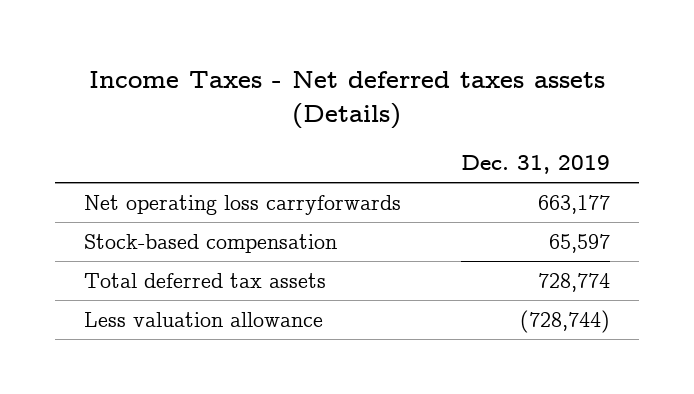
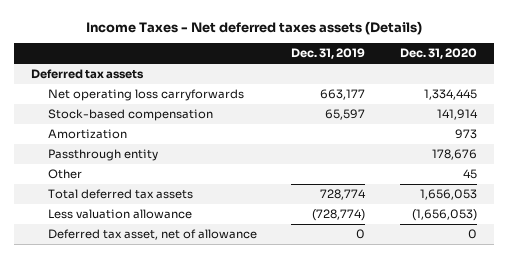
none -> [399,48,477,60] Dec. 31, 2020
none -> [30,69,144,80] Deferred tax assets
none -> [47,129,127,140] Amortization
none -> [47,149,158,162] Passthrough entity
none -> [47,169,82,180] Other
[519,310,610,334] (728,744) -> [312,209,366,222] (728,774)
none -> [47,229,257,241] Deferred tax asset, net of allowance

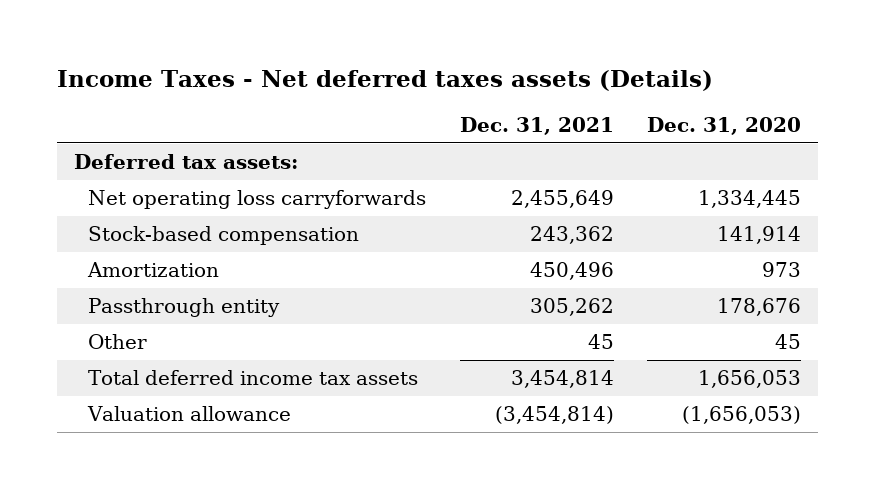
[291,48,366,60] Dec. 31, 2019 -> none
none -> [459,116,614,135] Dec. 31, 2021
[30,69,144,80] Deferred tax assets -> [73,154,298,170] Deferred tax assets:
[47,229,257,241] Deferred tax asset, net of allowance -> none
[47,189,193,200] Total deferred tax assets -> [88,370,419,386] Total deferred income tax assets
[47,209,192,220] Less valuation allowance -> [87,406,292,422] Valuation allowance

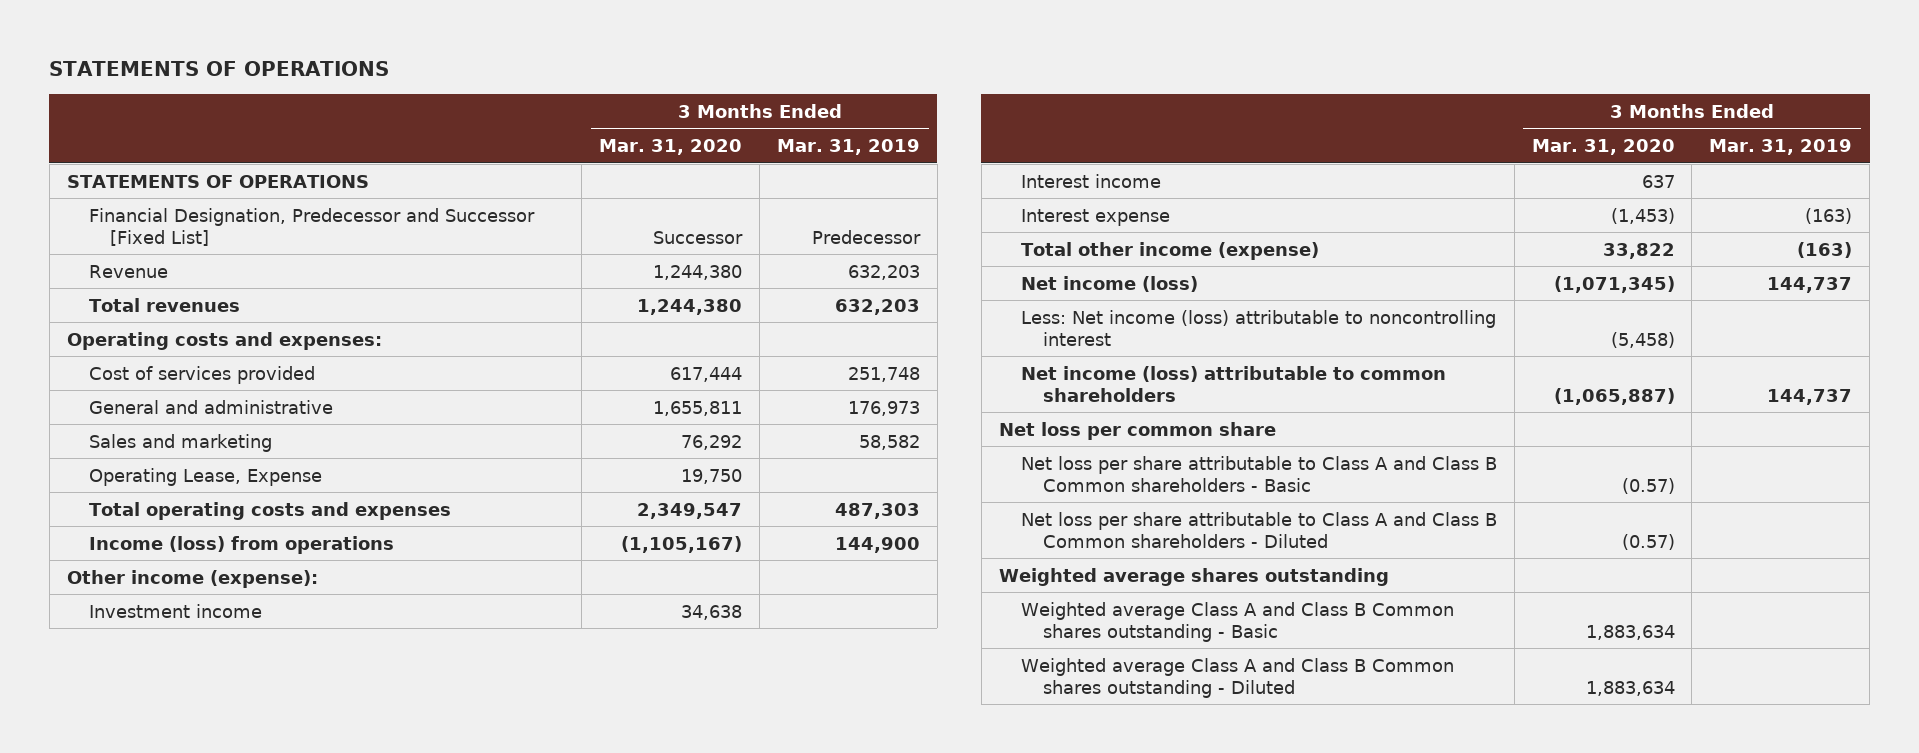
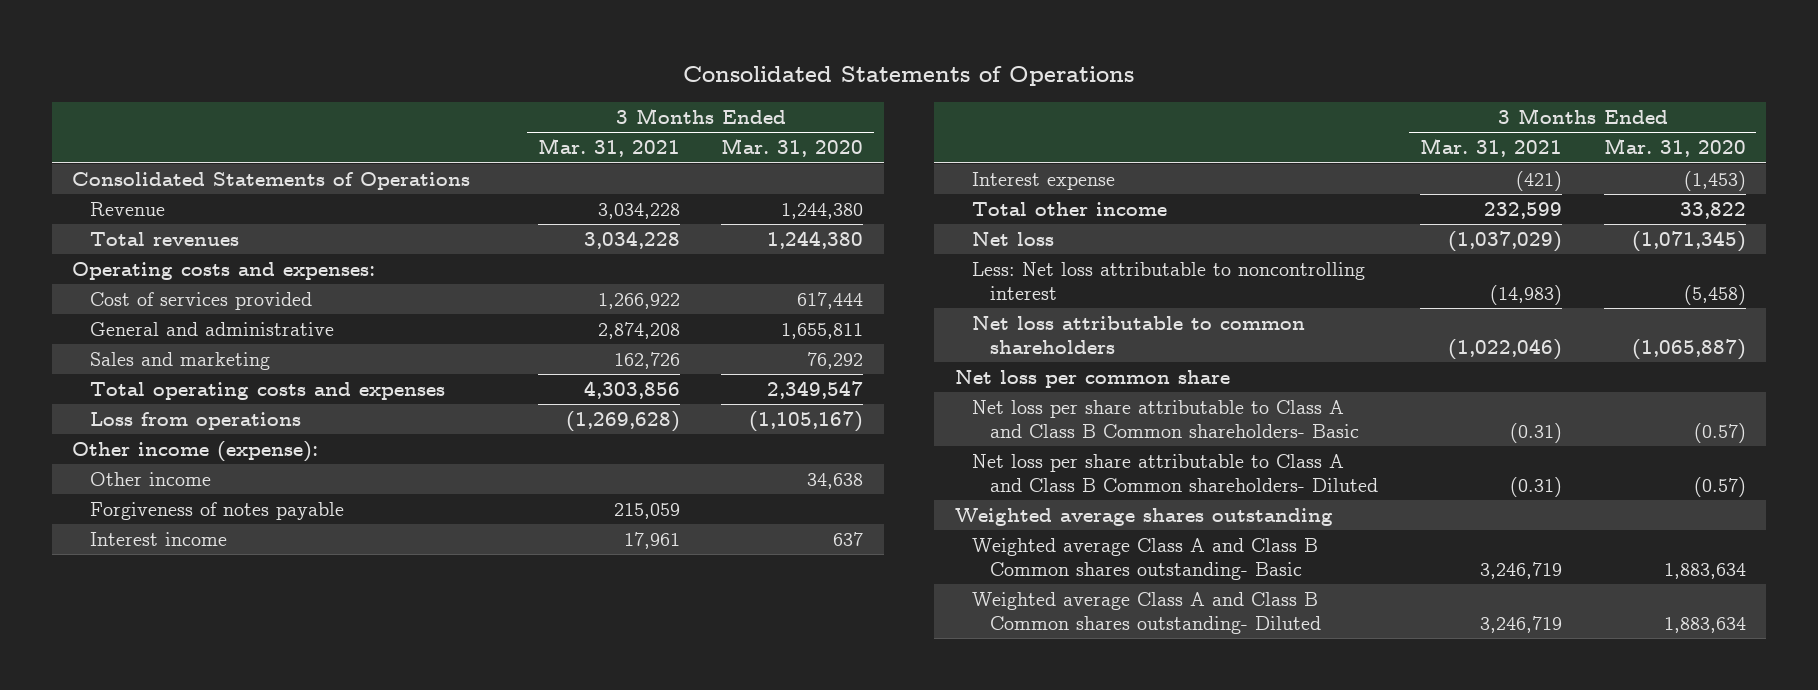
[49,61,390,77] STATEMENTS OF OPERATIONS -> [682,66,1134,87] Consolidated Statements of Operations
[777,138,921,155] Mar. 31, 2019 -> none
none -> [537,138,680,158] Mar. 31, 2021
[88,207,535,246] Financial Designation, Predecessor and Successor [Fixed List] -> none
[66,174,369,188] STATEMENTS OF OPERATIONS -> [72,172,471,191] Consolidated Statements of Operations
[88,467,322,486] Operating Lease, Expense -> none
[88,535,394,554] Income (loss) from operations -> [90,412,302,431] Loss from operations
[88,603,262,618] Investment income -> [90,472,212,487] Other income
none -> [90,502,345,521] Forgiveness of notes payable
[1020,241,1319,260] Total other income (expense) -> [972,202,1168,217] Total other income
[1020,275,1198,292] Net income (loss) -> [972,232,1055,247] Net loss
[1020,309,1496,346] Less: Net income (loss) attributable to noncontrolling interest -> [972,262,1366,300] Less: Net loss attributable to noncontrolling interest
[1020,365,1446,402] Net income (loss) attributable to common shareholders -> [972,316,1306,354] Net loss attributable to common shareholders
[1020,455,1497,492] Net loss per share attributable to Class A and Class B Common shareholders - Basic -> [972,400,1360,438] Net loss per share attributable to Class A and Class B Common shareholders- Basic
[1020,511,1497,548] Net loss per share attributable to Class A and Class B Common shareholders - Diluted -> [972,454,1379,492] Net loss per share attributable to Class A and Class B Common shareholders- Diluted
[1020,601,1454,642] Weighted average Class A and Class B Common shares outstanding - Basic -> [972,538,1319,580] Weighted average Class A and Class B Common shares outstanding- Basic
[1020,657,1454,698] Weighted average Class A and Class B Common shares outstanding - Diluted -> [972,592,1322,634] Weighted average Class A and Class B Common shares outstanding- Diluted

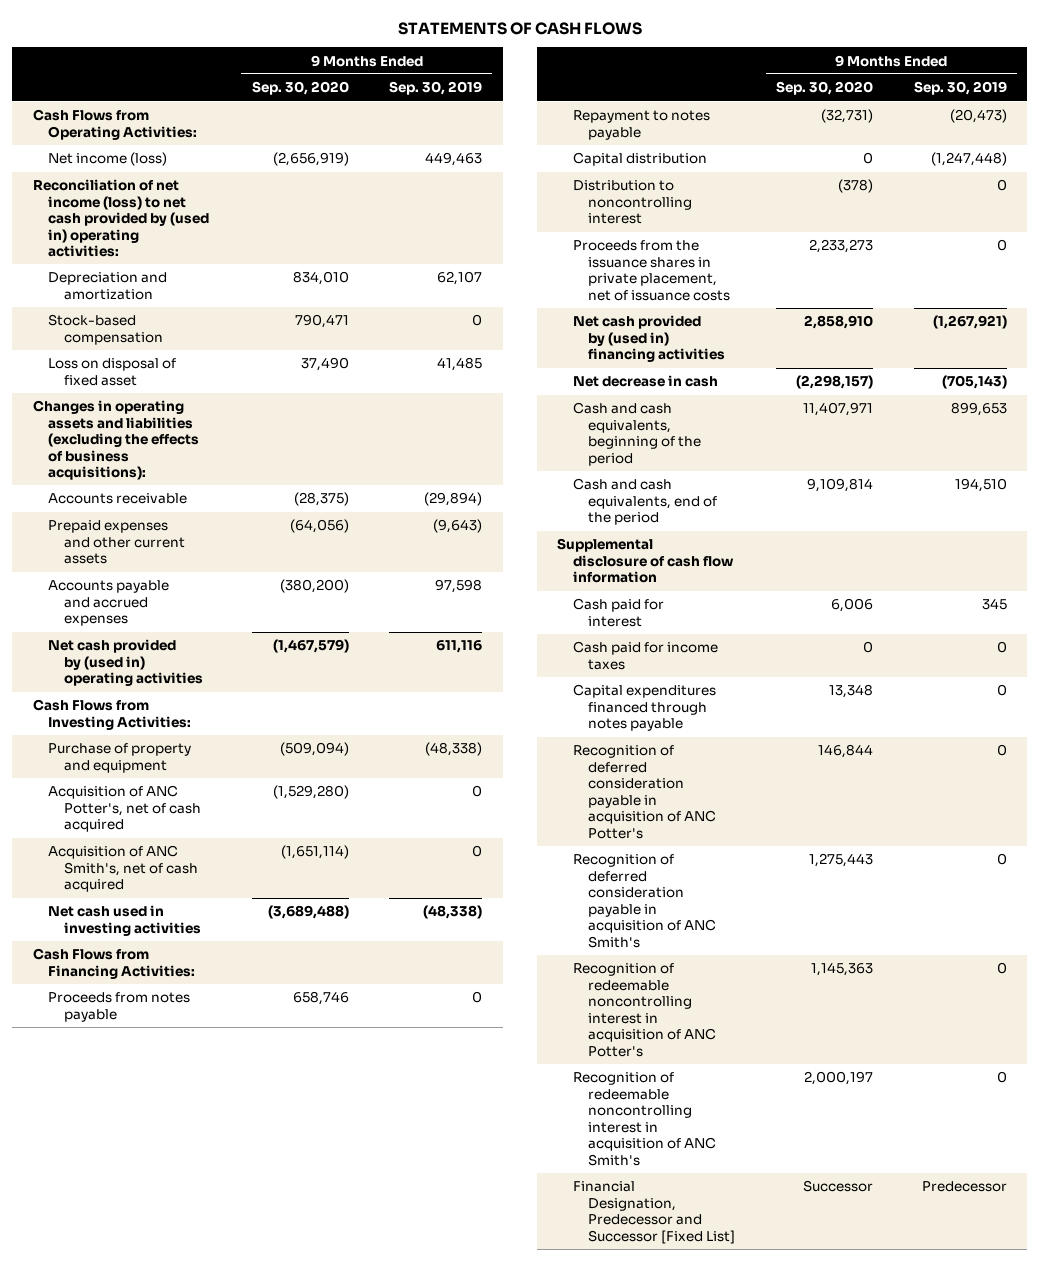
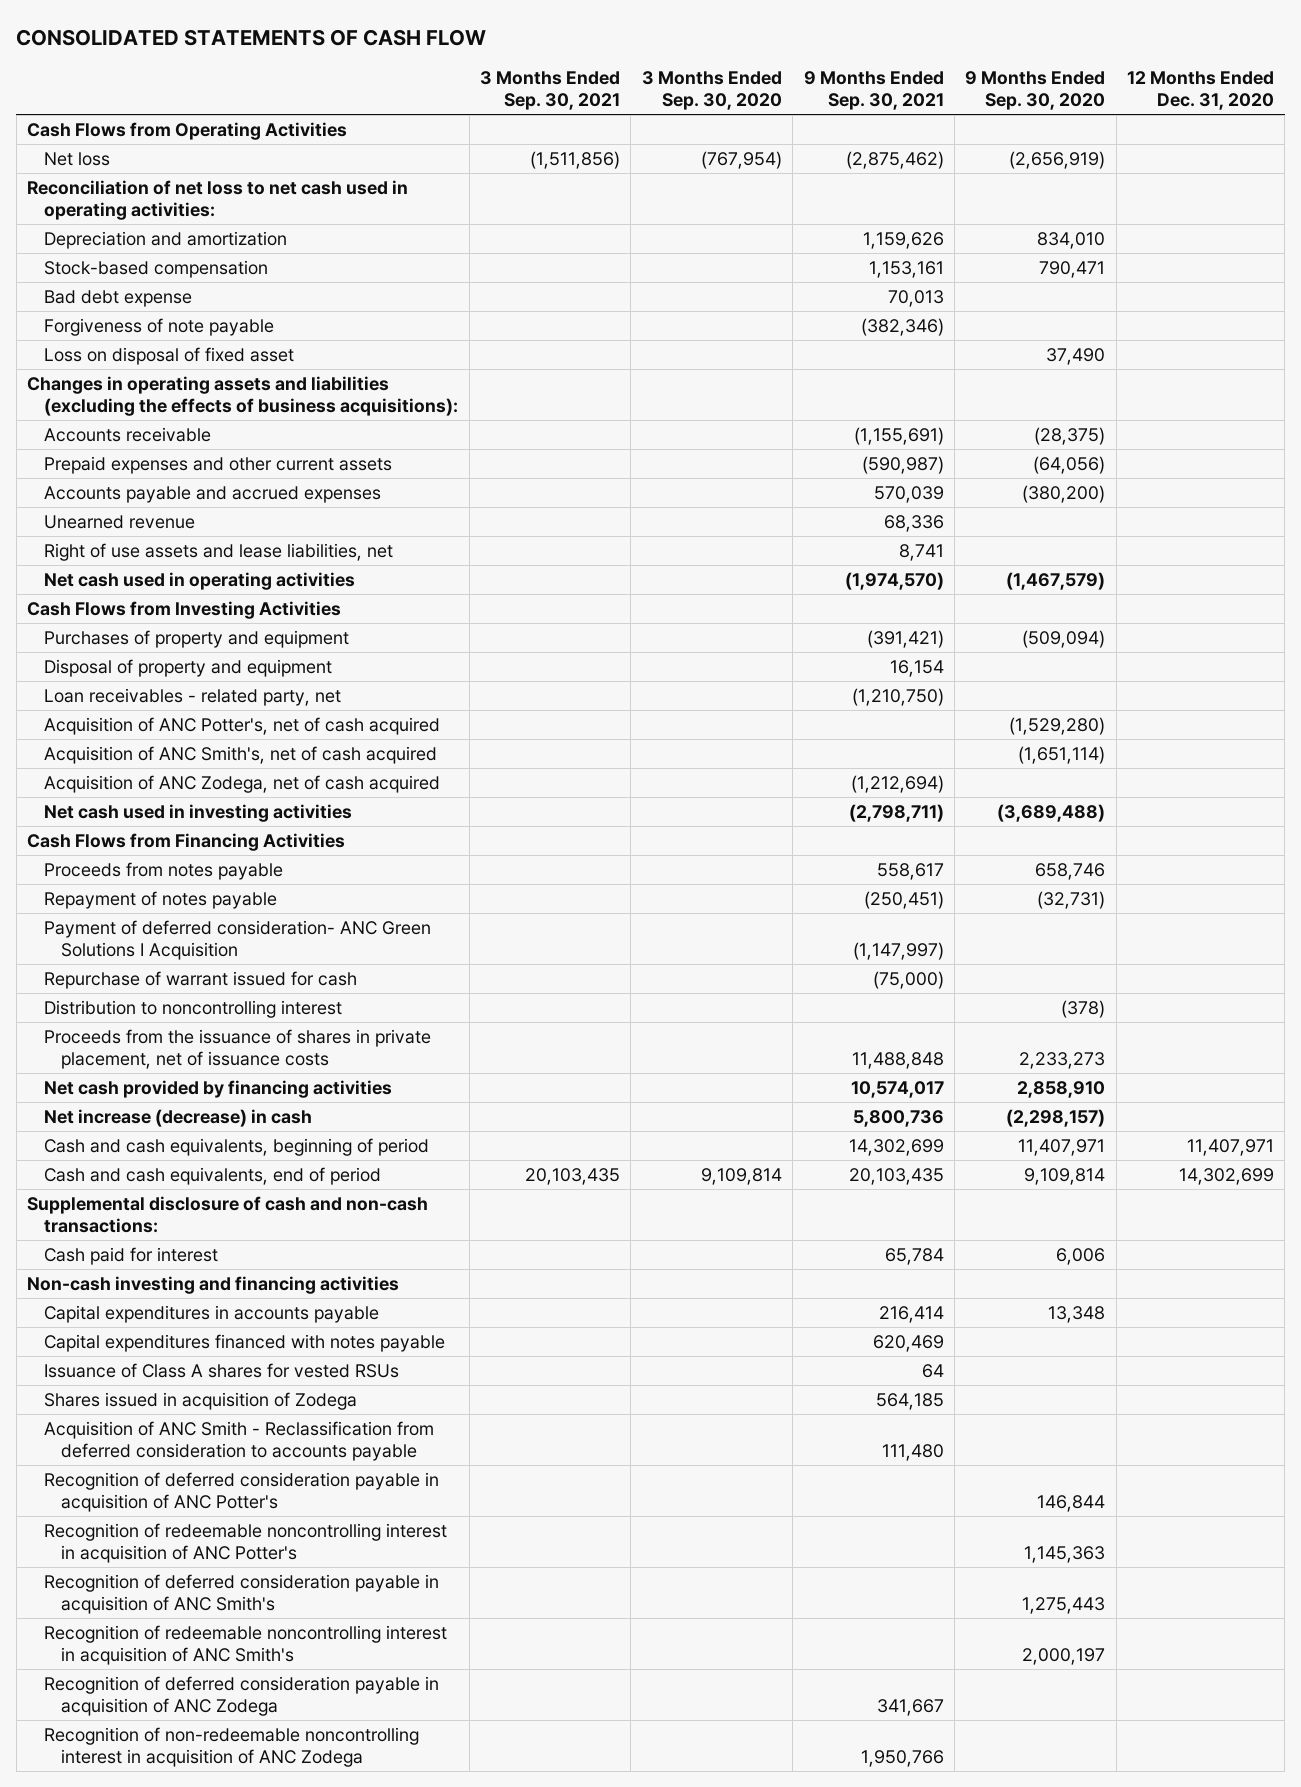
[397,21,642,35] STATEMENTS OF CASH FLOWS -> [16,28,487,46] CONSOLIDATED STATEMENTS OF CASH FLOW
[389,81,483,96] Sep. 30, 2019 -> none
none -> [480,70,621,111] 3 Months Ended Sep. 30, 2021
none -> [641,70,782,111] 3 Months Ended Sep. 30, 2020
none -> [803,70,944,111] 9 Months Ended Sep. 30, 2021
none -> [1127,70,1275,111] 12 Months Ended Dec. 31, 2020
[32,109,198,140] Cash Flows from Operating Activities: -> [27,122,348,141] Cash Flows from Operating Activities
[48,152,168,167] Net income (loss) -> [44,152,111,167] Net loss
[32,179,210,258] Reconciliation of net income (loss) to net cash provided by (used in) operating activities: -> [27,180,409,221] Reconciliation of net loss to net cash used in operating activities:
none -> [44,290,193,308] Bad debt expense
none -> [44,318,275,337] Forgiveness of note payable
none -> [44,515,196,530] Unearned revenue
none -> [44,543,394,562] Right of use assets and lease liabilities, net
[48,639,203,687] Net cash provided by (used in) operating activities -> [44,572,356,591] Net cash used in operating activities
[32,699,192,730] Cash Flows from Investing Activities: -> [27,601,342,620] Cash Flows from Investing Activities
[48,743,192,773] Purchase of property and equipment -> [44,630,350,649] Purchases of property and equipment
none -> [44,659,333,678] Disposal of property and equipment
none -> [44,688,342,707] Loan receivables - related party, net
none -> [44,775,441,794] Acquisition of ANC Zodega, net of cash acquired
[32,948,196,979] Cash Flows from Financing Activities: -> [27,833,346,852] Cash Flows from Financing Activities
[572,152,707,167] Capital distribution -> none
[572,110,710,140] Repayment to notes payable -> [44,891,278,910] Repayment of notes payable
none -> [44,920,432,961] Payment of deferred consideration- ANC Green Solutions I Acquisition
none -> [44,971,358,990] Repurchase of warrant issued for cash
[557,538,734,584] Supplemental disclosure of cash flow information -> none
[572,240,731,301] Proceeds from the issuance shares in private placement, net of issuance costs -> [44,1029,432,1070] Proceeds from the issuance of shares in private placement, net of issuance costs
[572,315,726,363] Net cash provided by (used in) financing activities -> [44,1080,393,1099] Net cash provided by financing activities
[572,375,718,388] Net decrease in cash -> [44,1109,313,1128] Net increase (decrease) in cash
[572,402,702,466] Cash and cash equivalents, beginning of the period -> [44,1138,430,1157] Cash and cash equivalents, beginning of period
[572,478,718,526] Cash and cash equivalents, end of the period -> [44,1167,382,1186] Cash and cash equivalents, end of period
none -> [27,1196,429,1234] Supplemental disclosure of cash and non-cash transactions:
[572,641,718,670] Cash paid for income taxes -> none
none -> [27,1276,400,1295] Non-cash investing and financing activities
[572,684,716,732] Capital expenditures financed through notes payable -> [44,1305,380,1324] Capital expenditures in accounts payable
none -> [44,1334,446,1353] Capital expenditures financed with notes payable
none -> [44,1363,400,1379] Issuance of Class A shares for vested RSUs
none -> [44,1392,358,1411] Shares issued in acquisition of Zodega
none -> [44,1421,435,1462] Acquisition of ANC Smith - Reclassification from deferred consideration to accounts payable
[572,854,717,948] Recognition of deferred consideration payable in acquisition of ANC Smith's -> [44,1574,440,1615] Recognition of deferred consideration payable in acquisition of ANC Smith's
[572,1181,736,1244] Financial Designation, Predecessor and Successor [Fixed List] -> none
none -> [44,1676,440,1717] Recognition of deferred consideration payable in acquisition of ANC Zodega
none -> [44,1727,420,1768] Recognition of non-redeemable noncontrolling interest in acquisition of ANC Zodega

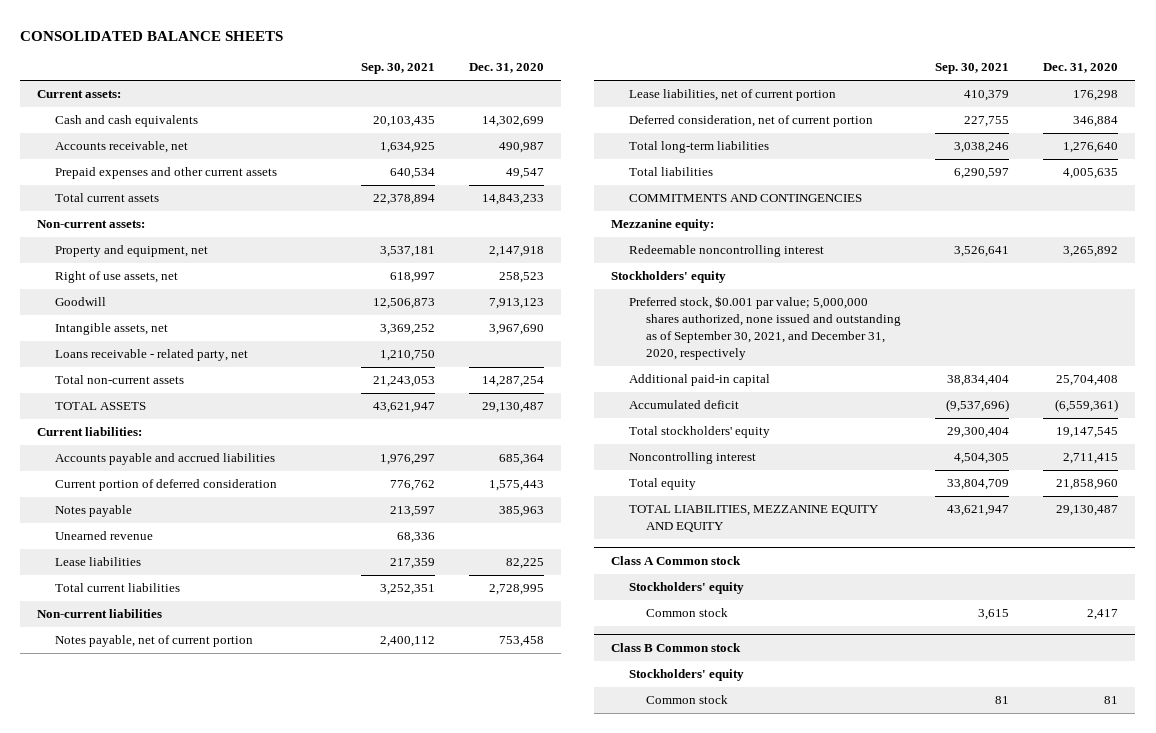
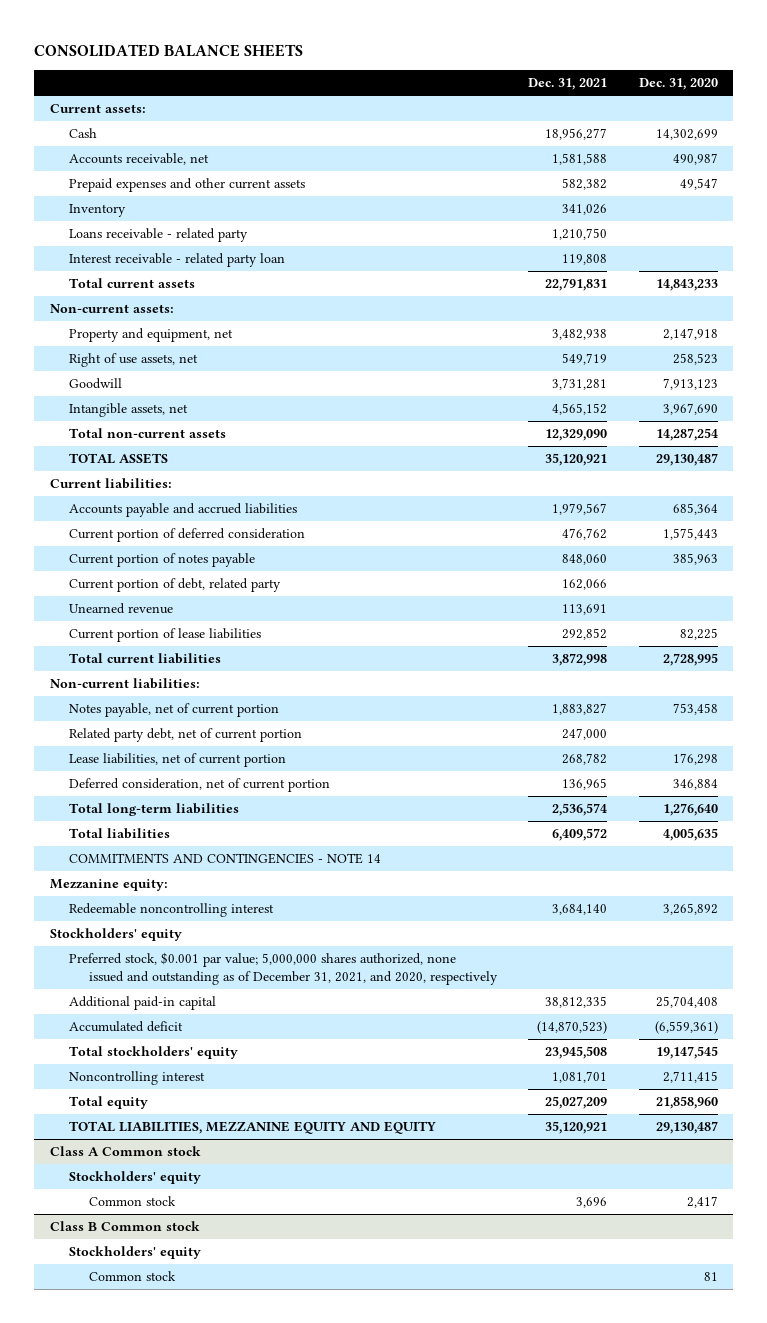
[361,63,436,75] Sep. 30, 2021 -> none
none -> [528,77,608,90] Dec. 31, 2021
[54,115,198,128] Cash and cash equivalents -> [69,128,98,139] Cash
none -> [69,204,127,218] Inventory
none -> [69,228,249,243] Loans receivable - related party
none -> [69,253,286,268] Interest receivable - related party loan
[54,349,248,362] Loans receivable - related party, net -> none
[54,505,132,518] Notes payable -> [69,553,256,568] Current portion of notes payable
none -> [69,578,282,593] Current portion of debt, related party
[54,557,141,567] Lease liabilities -> [69,628,262,643] Current portion of lease liabilities
[37,609,163,619] Non-current liabilities -> [49,678,200,690] Non-current liabilities:
none -> [69,728,303,743] Related party debt, net of current portion
[628,194,862,203] COMMITMENTS AND CONTINGENCIES -> [69,853,382,865] COMMITMENTS AND CONTINGENCIES - NOTE 14
[628,296,902,361] Preferred stock, $0.001 par value; 5,000,000 shares authorized, none issued and outstanding as of September 30, 2021, and December 31, 2020, respectively -> [69,952,498,986] Preferred stock, $0.001 par value; 5,000,000 shares authorized, none issued and outstanding as of December 31, 2021, and 2020, respectively

